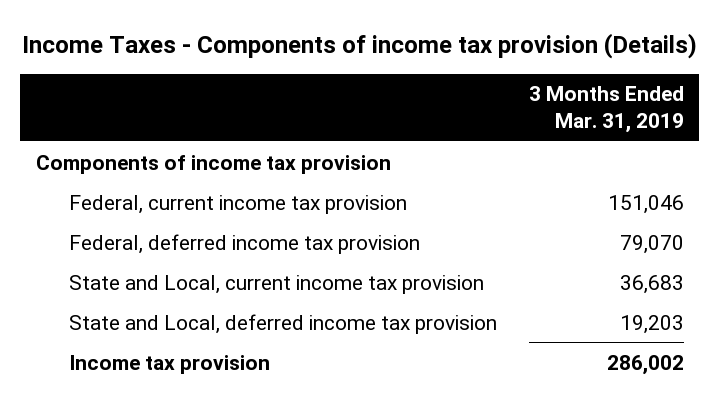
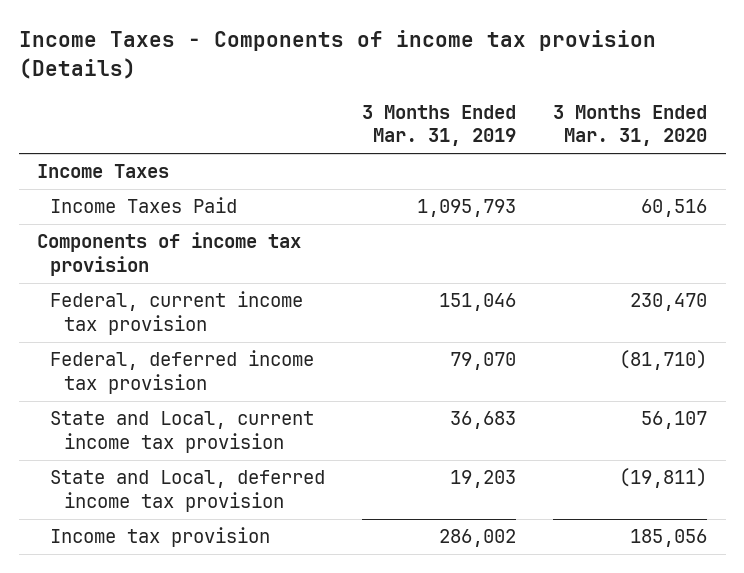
none -> [553,104,708,147] 3 Months Ended Mar. 31, 2020
none -> [37,164,170,179] Income Taxes
none -> [50,197,238,214] Income Taxes Paid

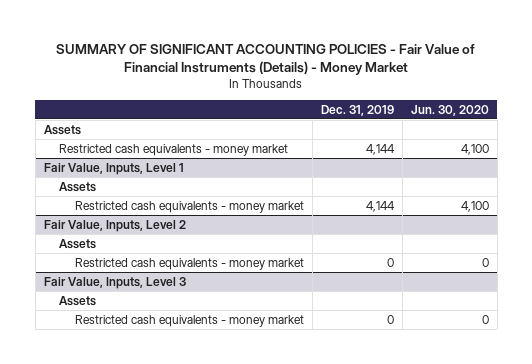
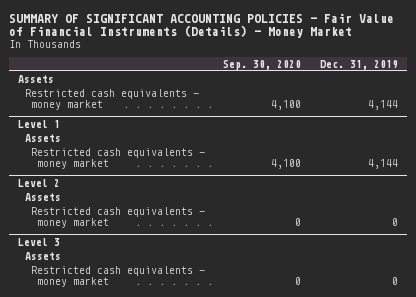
[410,104,489,116] Jun. 30, 2020 -> none
none -> [223,59,302,70] Sep. 30, 2020
[43,162,184,175] Fair Value, Inputs, Level 1 -> [18,119,61,128] Level 1
[43,219,186,232] Fair Value, Inputs, Level 2 -> [18,178,61,187] Level 2
[43,276,186,289] Fair Value, Inputs, Level 3 -> [18,237,61,246] Level 3

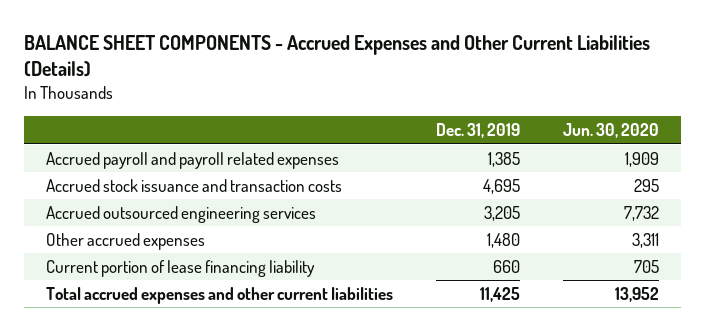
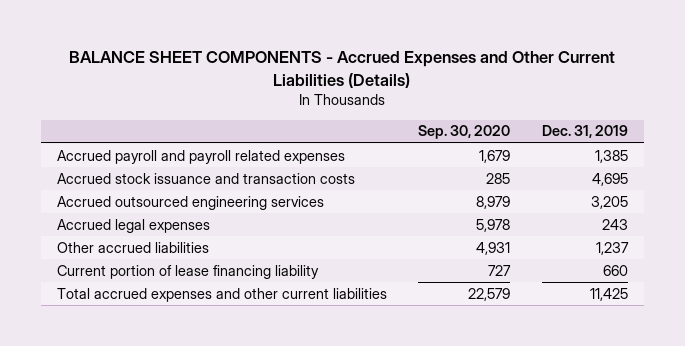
[563,123,660,139] Jun. 30, 2020 -> none
none -> [418,125,511,140] Sep. 30, 2020
none -> [56,218,210,233] Accrued legal expenses
[45,232,205,250] Other accrued expenses -> [56,241,209,253] Other accrued liabilities
[487,232,521,248] 1,480 -> [595,241,629,255] 1,237

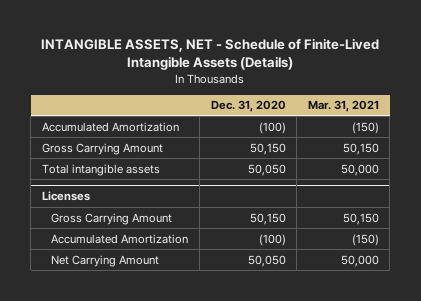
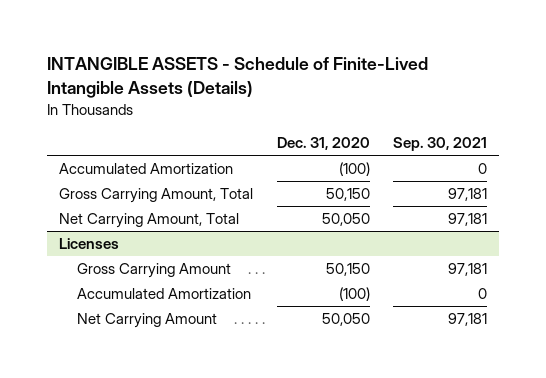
[41,37,380,71] INTANGIBLE ASSETS, NET - Schedule of Finite-Lived Intangible Assets (Details) -> [46,57,428,99] INTANGIBLE ASSETS - Schedule of Finite-Lived Intangible Assets (Details)
[307,100,379,113] Mar. 31, 2021 -> none
none -> [393,137,488,152] Sep. 30, 2021
[41,142,163,155] Gross Carrying Amount -> [58,188,253,204] Gross Carrying Amount, Total
[41,163,160,176] Total intangible assets -> [58,213,239,229] Net Carrying Amount, Total

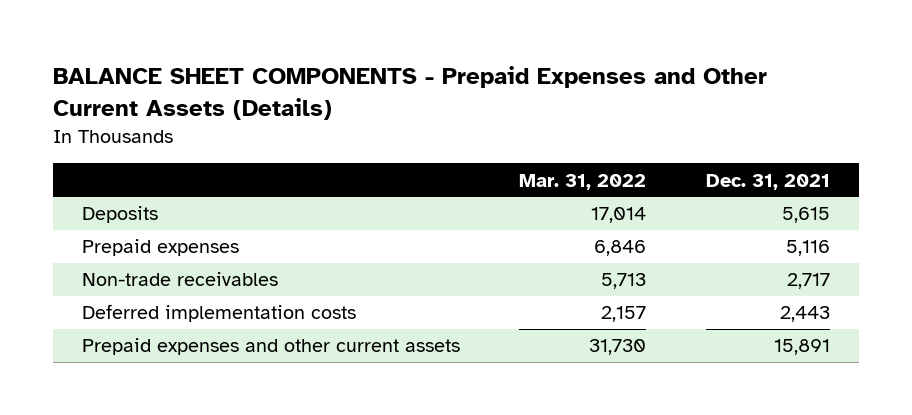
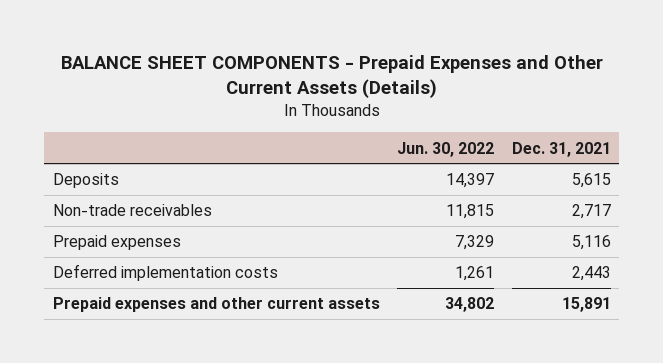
[519,173,647,190] Mar. 31, 2022 -> none
none -> [397,141,495,157] Jun. 30, 2022
[82,239,240,257] Prepaid expenses -> [52,235,181,251] Prepaid expenses

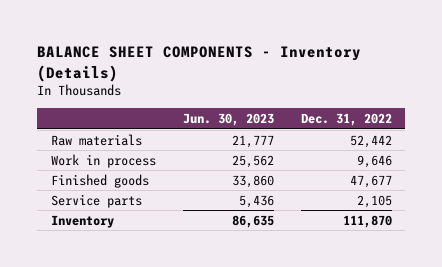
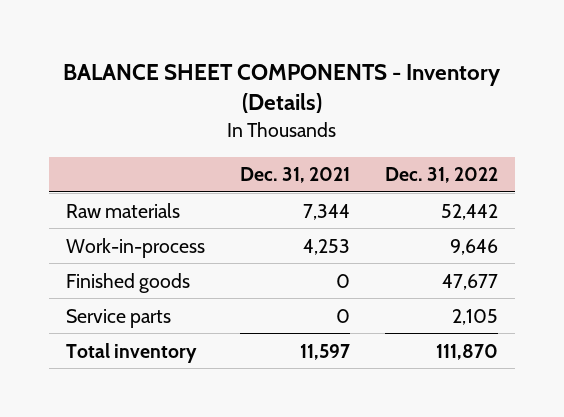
[182,113,274,127] Jun. 30, 2023 -> none
none -> [240,167,351,184] Dec. 31, 2021
[50,153,156,168] Work in process -> [66,237,206,258] Work-in-process
[50,214,114,228] Inventory -> [66,342,198,363] Total inventory

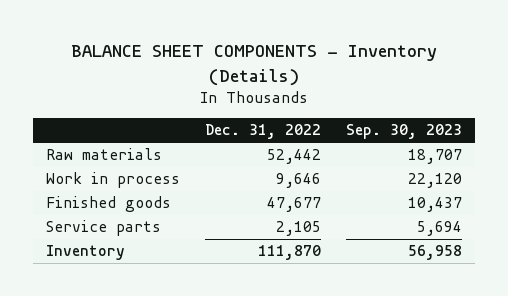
[240,167,351,184] Dec. 31, 2021 -> none
none -> [346,124,463,140] Sep. 30, 2023
[66,237,206,258] Work-in-process -> [45,172,180,189] Work in process
[66,342,198,363] Total inventory -> [45,245,125,261] Inventory

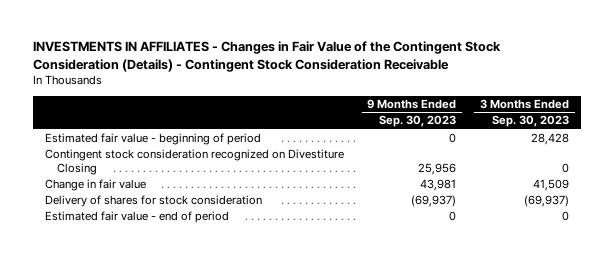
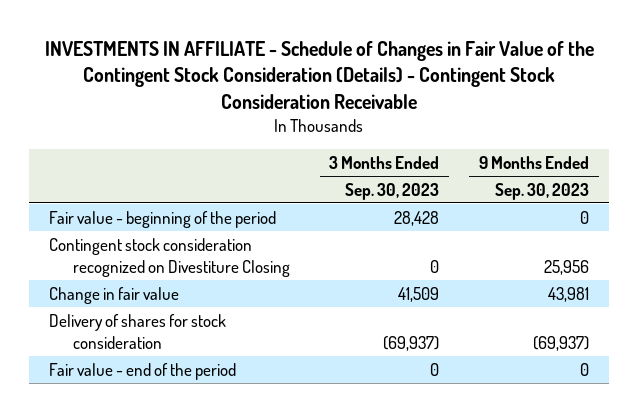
[32,40,501,72] INVESTMENTS IN AFFILIATES - Changes in Fair Value of the Contingent Stock Consideration (Details) - Contingent Stock Consideration Receivable -> [45,40,595,110] INVESTMENTS IN AFFILIATE - Schedule of Changes in Fair Value of the Contingent Stock Consideration (Details) - Contingent Stock Consideration Receivable
[44,133,261,146] Estimated fair value - beginning of period -> [49,210,277,228] Fair value - beginning of the period
[44,211,229,224] Estimated fair value - end of period -> [49,362,237,380] Fair value - end of the period

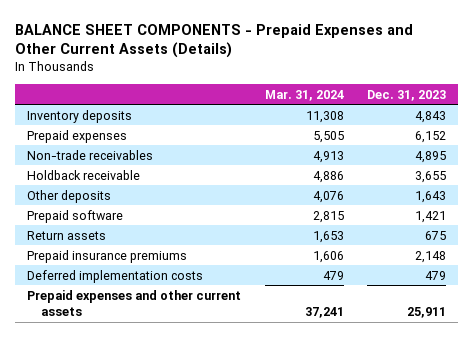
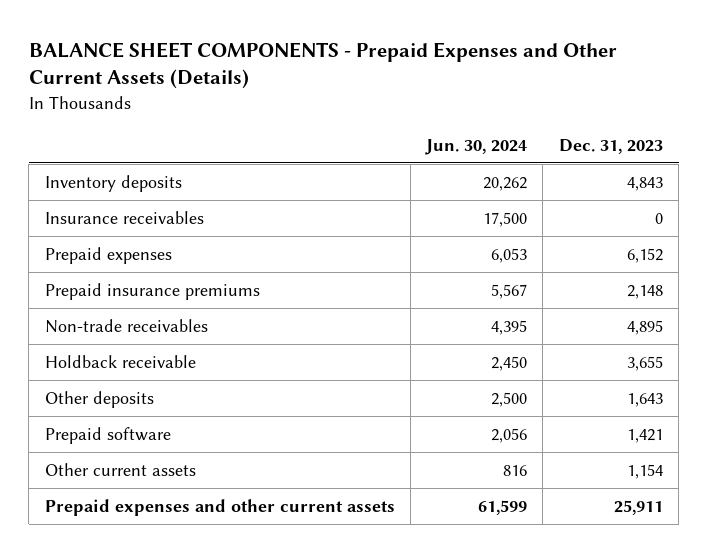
[264,89,344,101] Mar. 31, 2024 -> none
none -> [425,138,528,155] Jun. 30, 2024
none -> [44,210,204,224] Insurance receivables
[27,249,188,263] Prepaid insurance premiums -> [44,282,260,300] Prepaid insurance premiums
[27,230,107,240] Return assets -> none
[27,269,204,283] Deferred implementation costs -> none
none -> [44,462,196,476] Other current assets

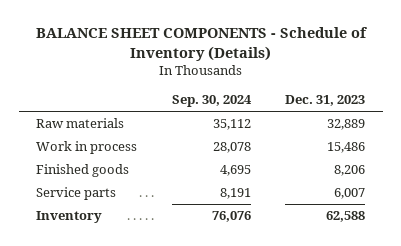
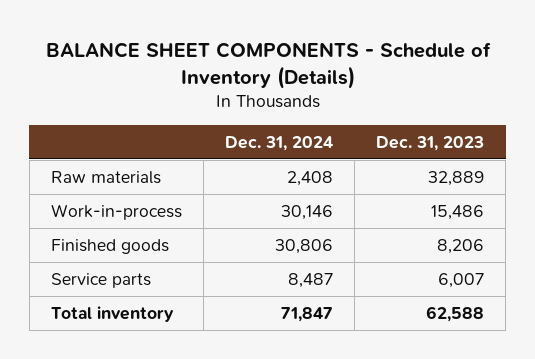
[171,95,252,108] Sep. 30, 2024 -> none
none -> [225,135,334,151] Dec. 31, 2024
[35,141,137,155] Work in process -> [50,203,182,220] Work-in-process
[35,211,102,224] Inventory -> [50,305,174,322] Total inventory

